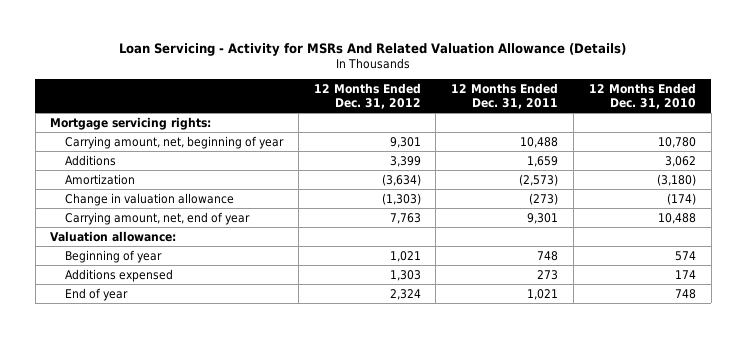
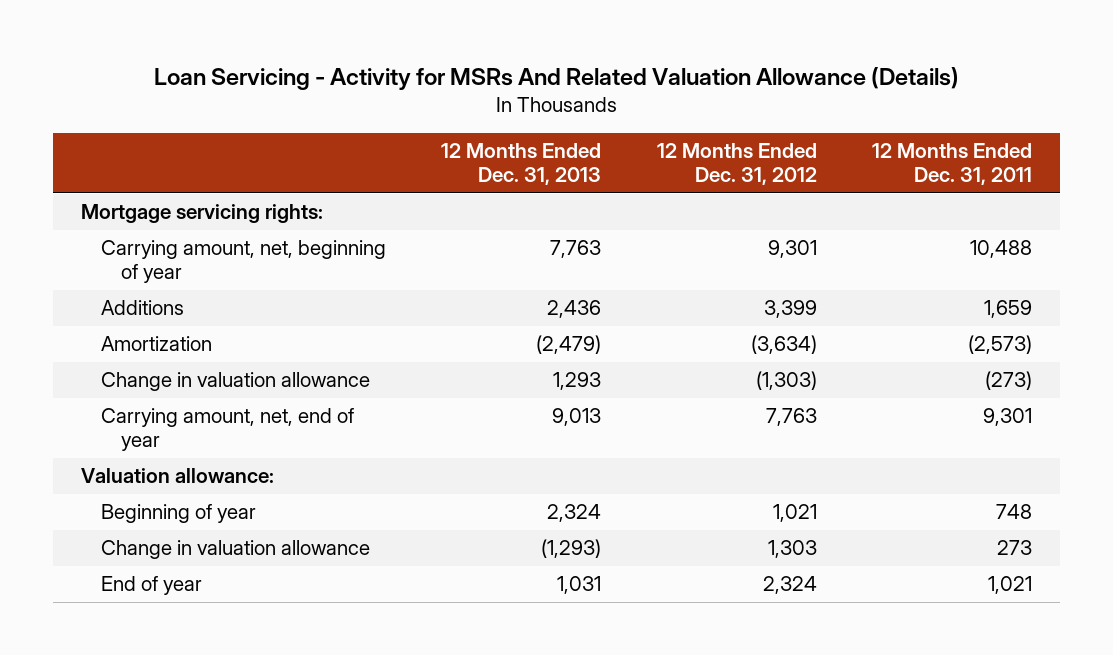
[588,82,696,109] 12 Months Ended Dec. 31, 2010 -> none
none -> [441,143,602,186] 12 Months Ended Dec. 31, 2013
[64,268,173,282] Additions expensed -> [100,540,370,560] Change in valuation allowance

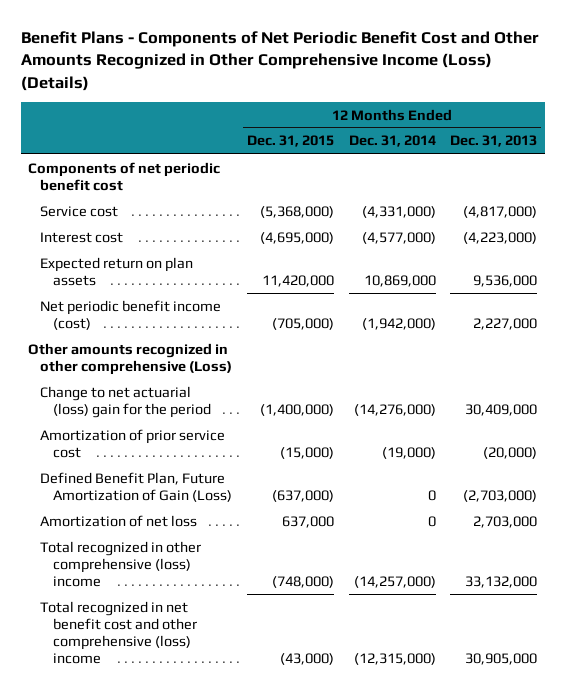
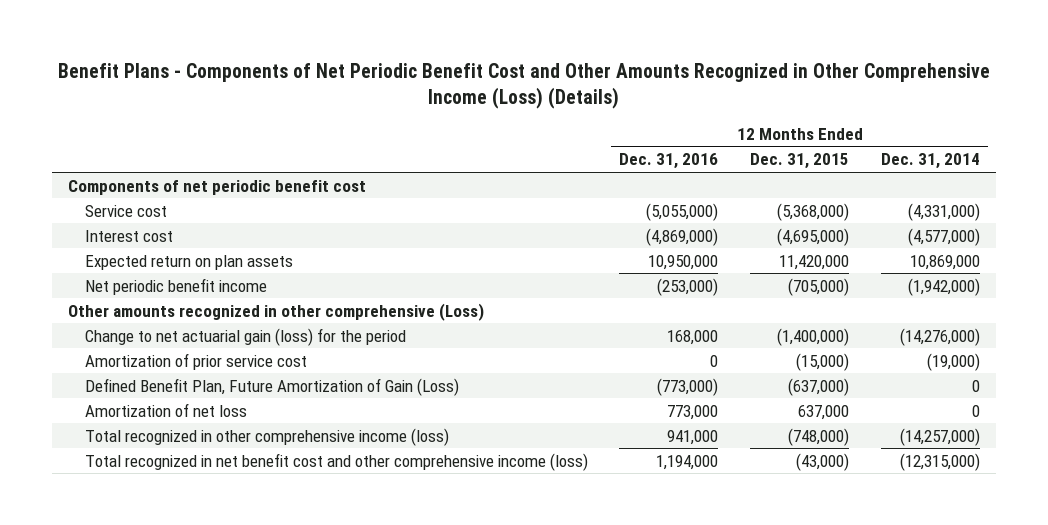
[450,135,538,148] Dec. 31, 2013 -> none
none -> [619,153,719,170] Dec. 31, 2016
[40,299,222,330] Net periodic benefit income (cost) -> [84,277,267,295] Net periodic benefit income
[40,385,211,418] Change to net actuarial (loss) gain for the period -> [84,327,406,346] Change to net actuarial gain (loss) for the period
[40,540,202,587] Total recognized in other comprehensive (loss) income -> [84,427,449,446] Total recognized in other comprehensive income (loss)
[40,600,197,665] Total recognized in net benefit cost and other comprehensive (loss) income -> [84,452,588,471] Total recognized in net benefit cost and other comprehensive income (loss)

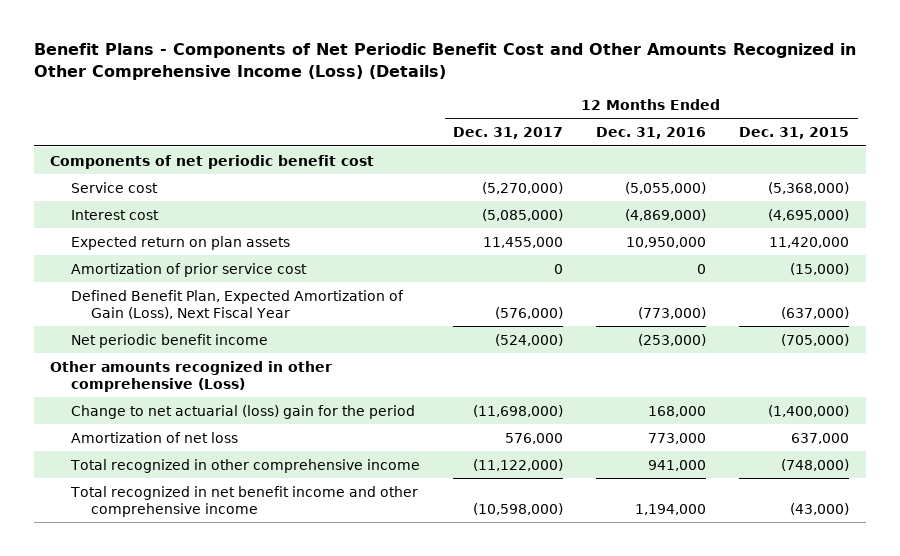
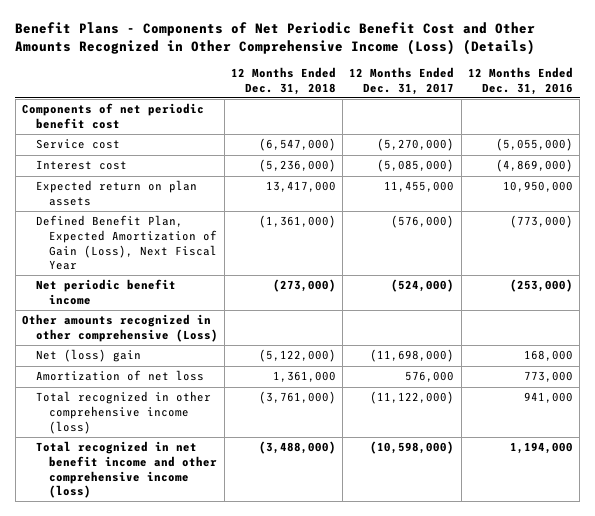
[739,127,850,140] Dec. 31, 2015 -> none
none -> [230,66,336,95] 12 Months Ended Dec. 31, 2018
[70,262,307,277] Amortization of prior service cost -> none
[70,404,415,419] Change to net actuarial (loss) gain for the period -> [35,349,141,363] Net (loss) gain
[69,458,420,473] Total recognized in other comprehensive income -> [35,391,211,434] Total recognized in other comprehensive income (loss)
[69,485,418,517] Total recognized in net benefit income and other comprehensive income -> [35,441,218,499] Total recognized in net benefit income and other comprehensive income (loss)

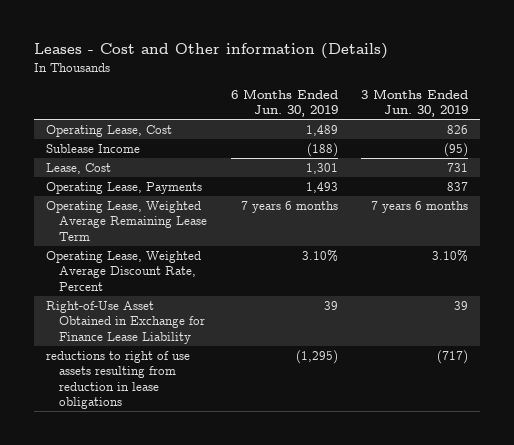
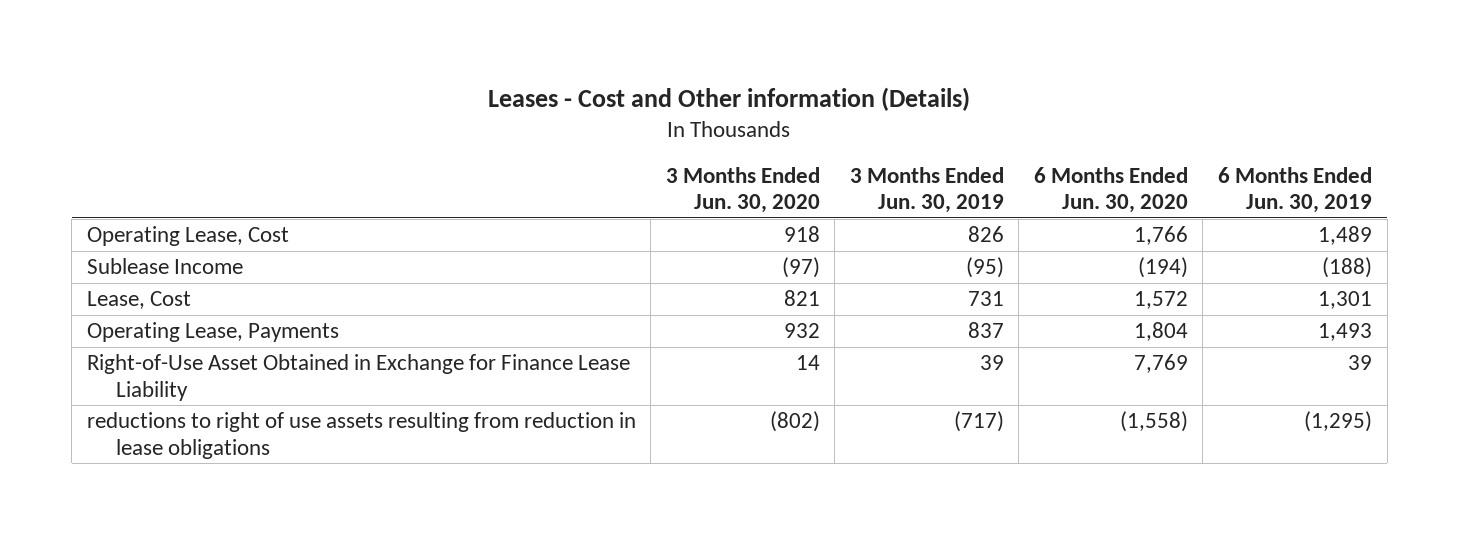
none -> [665,166,820,214] 3 Months Ended Jun. 30, 2020
none -> [1033,166,1188,214] 6 Months Ended Jun. 30, 2020
[46,200,207,241] Operating Lease, Weighted Average Remaining Lease Term -> none
[46,250,202,291] Operating Lease, Weighted Average Discount Rate, Percent -> none

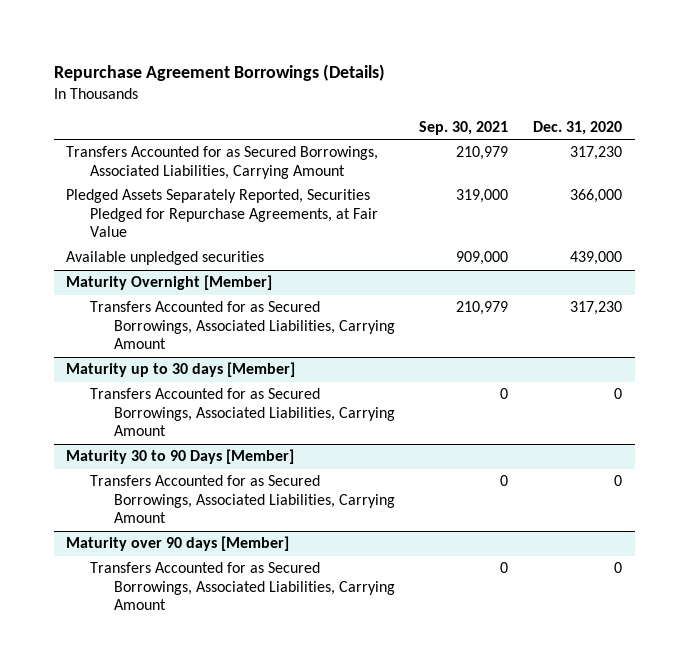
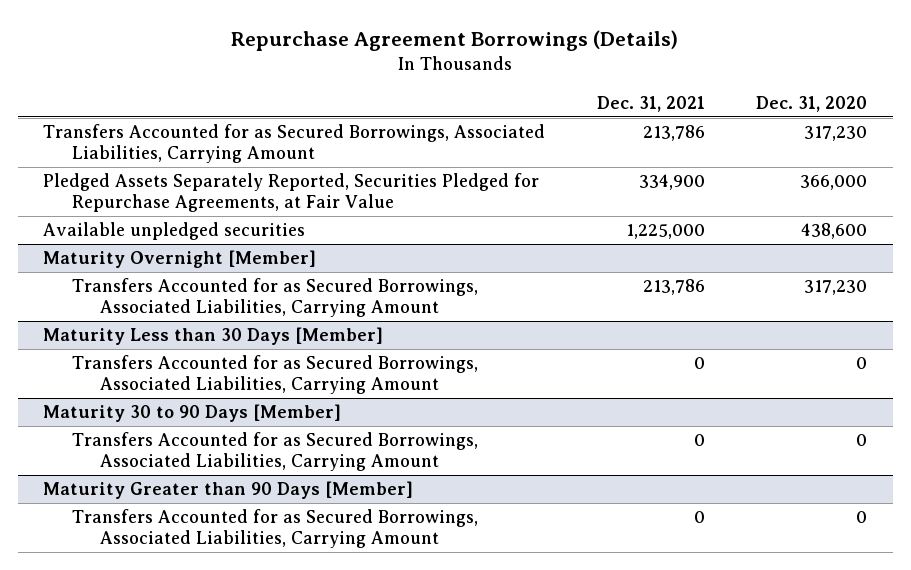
[419,121,509,136] Sep. 30, 2021 -> none
none -> [596,95,705,112] Dec. 31, 2021
[570,251,623,266] 439,000 -> [801,223,868,240] 438,600
[66,362,296,378] Maturity up to 30 days [Member] -> [43,327,384,346] Maturity Less than 30 Days [Member]
[66,536,290,552] Maturity over 90 days [Member] -> [43,481,414,500] Maturity Greater than 90 Days [Member]

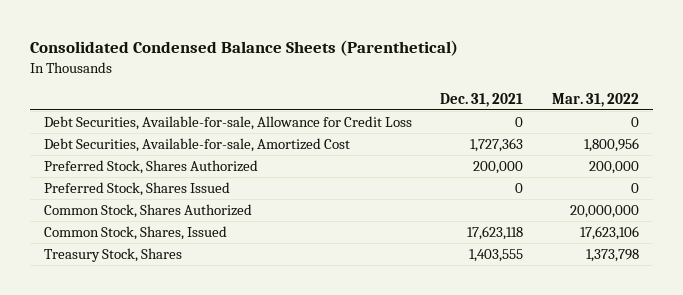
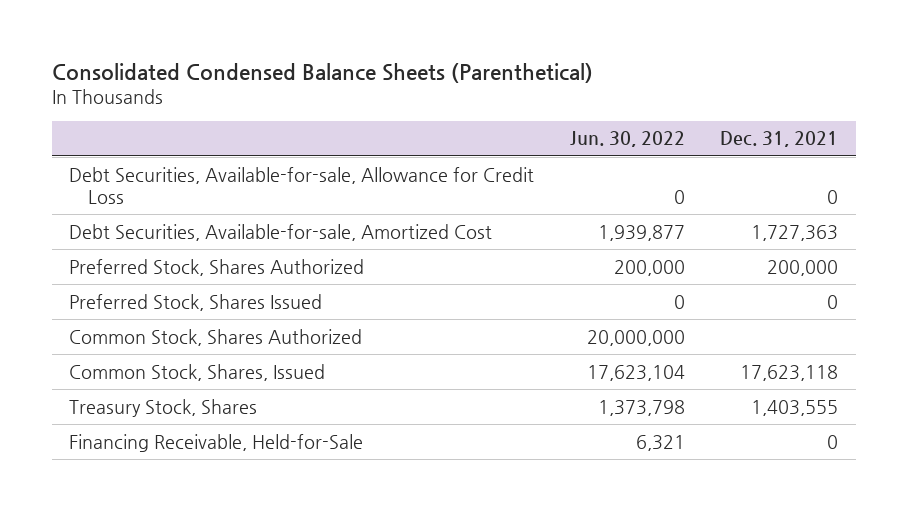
[551,92,639,107] Mar. 31, 2022 -> none
none -> [569,131,685,148] Jun. 30, 2022
none -> [69,433,364,452] Financing Receivable, Held-for-Sale

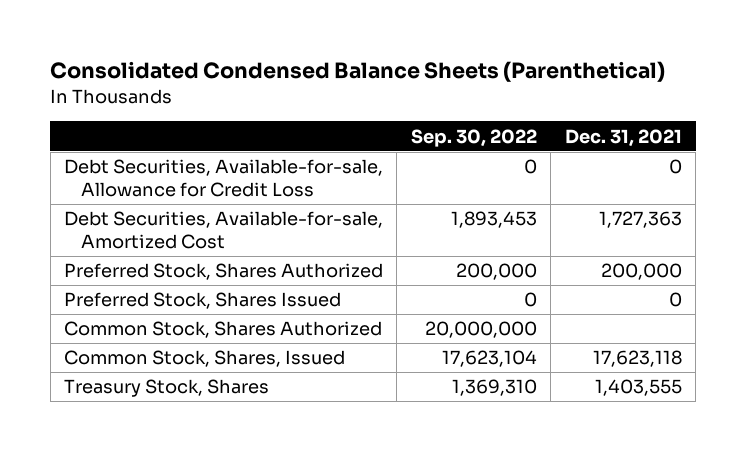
[569,131,685,148] Jun. 30, 2022 -> none
none -> [410,128,537,147] Sep. 30, 2022
[69,433,364,452] Financing Receivable, Held-for-Sale -> none

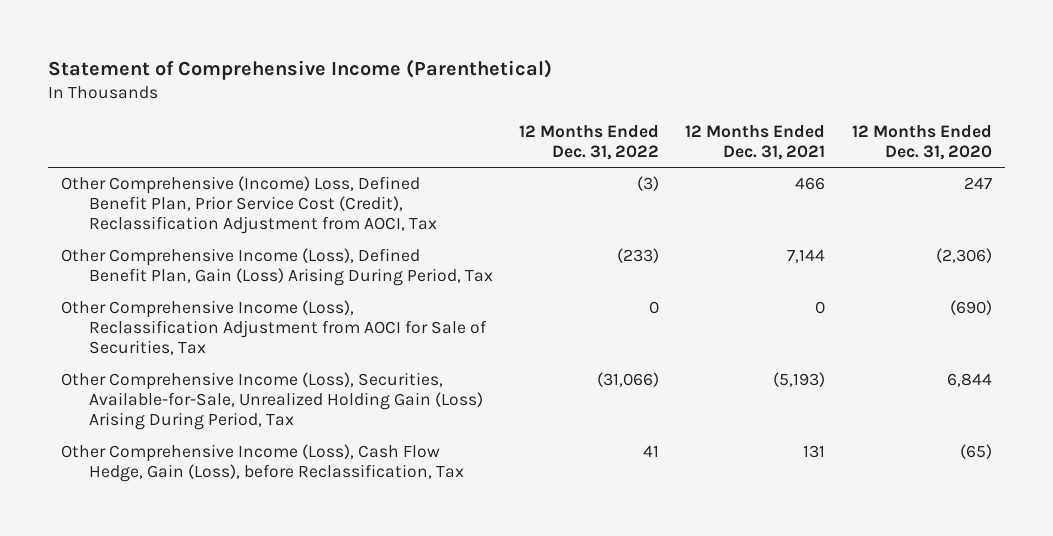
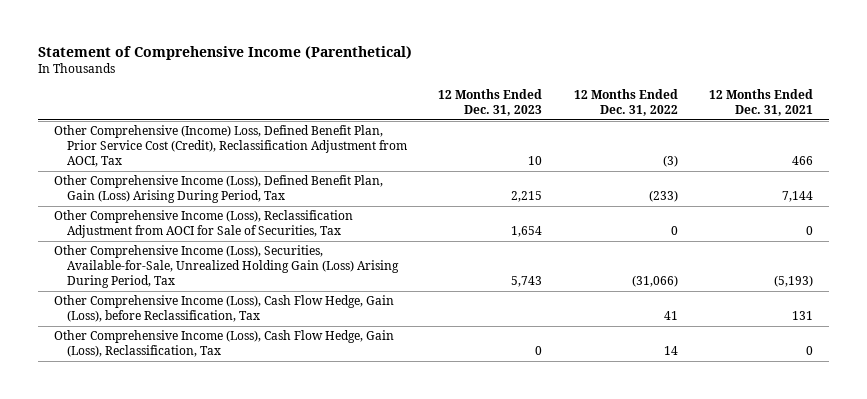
[851,124,992,160] 12 Months Ended Dec. 31, 2020 -> none
none -> [438,89,543,117] 12 Months Ended Dec. 31, 2023
none -> [53,330,394,358] Other Comprehensive Income (Loss), Cash Flow Hedge, Gain (Loss), Reclassification, Tax

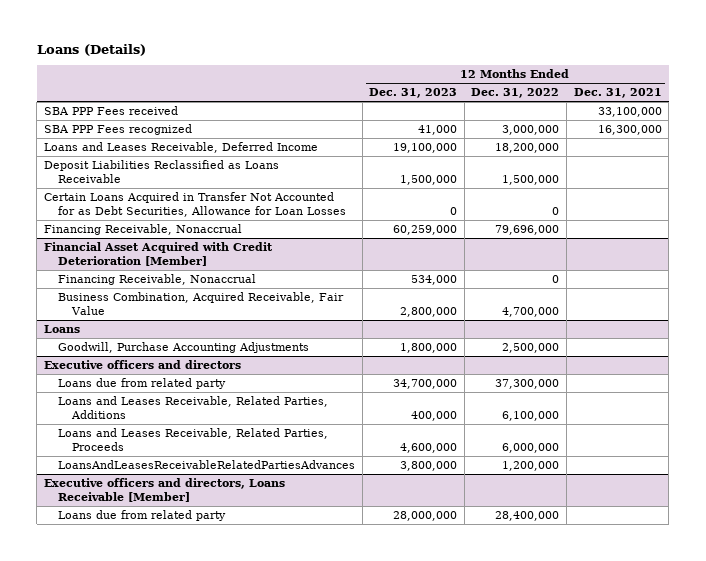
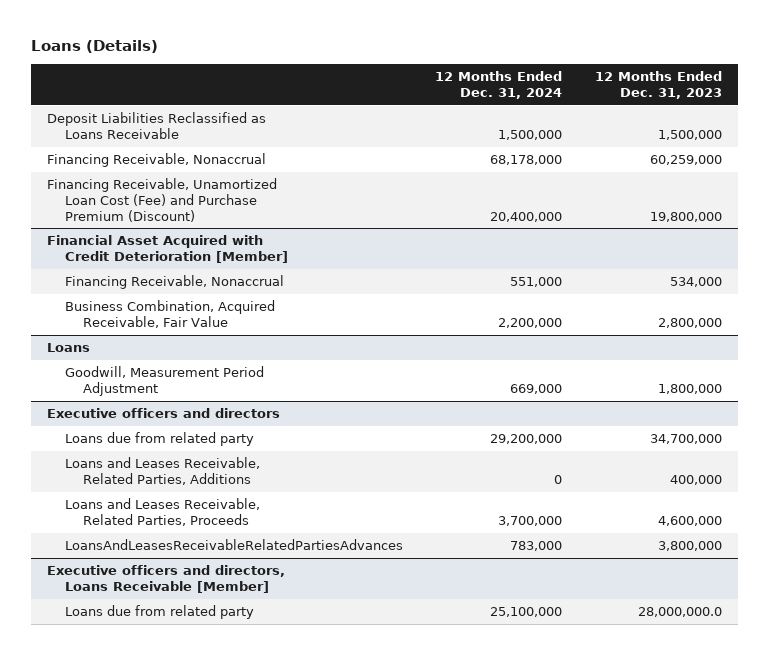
[471,88,560,99] Dec. 31, 2022 -> none
[573,88,662,99] Dec. 31, 2021 -> none
none -> [435,71,563,100] 12 Months Ended Dec. 31, 2024
[43,106,178,116] SBA PPP Fees received -> none
[43,124,192,136] SBA PPP Fees recognized -> none
[43,142,318,154] Loans and Leases Receivable, Deferred Income -> none
[43,192,347,217] Certain Loans Acquired in Transfer Not Accounted for as Debt Securities, Allowance for Loan Losses -> none
none -> [46,178,277,222] Financing Receivable, Unamortized Loan Cost (Fee) and Purchase Premium (Discount)
[58,342,310,354] Goodwill, Purchase Accounting Adjustments -> [64,366,264,397] Goodwill, Measurement Period Adjustment
[393,511,458,522] 28,000,000 -> [637,607,722,618] 28,000,000.0

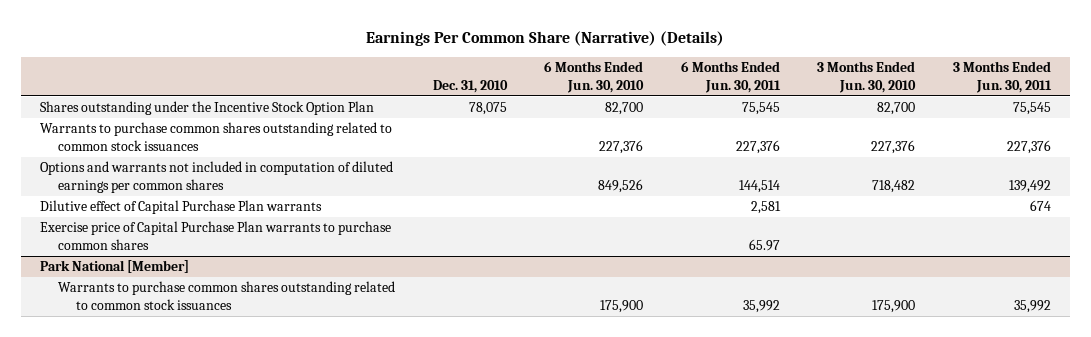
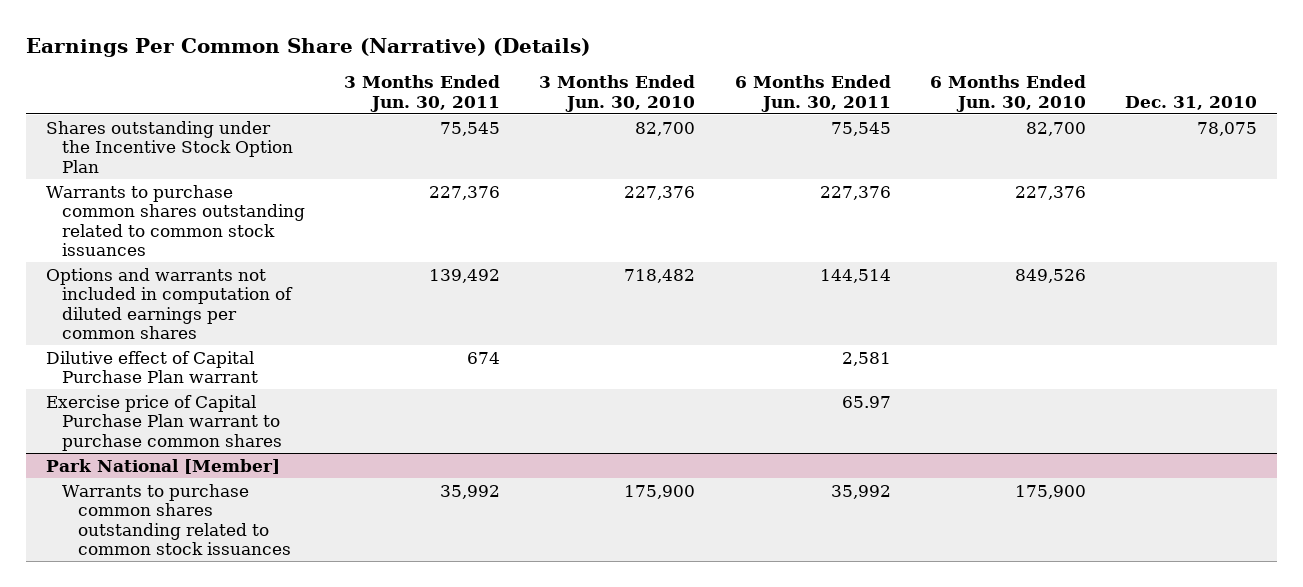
[39,200,322,215] Dilutive effect of Capital Purchase Plan warrants -> [46,350,258,384] Dilutive effect of Capital Purchase Plan warrant
[39,221,391,251] Exercise price of Capital Purchase Plan warrants to purchase common shares -> [46,394,282,451] Exercise price of Capital Purchase Plan warrant to purchase common shares

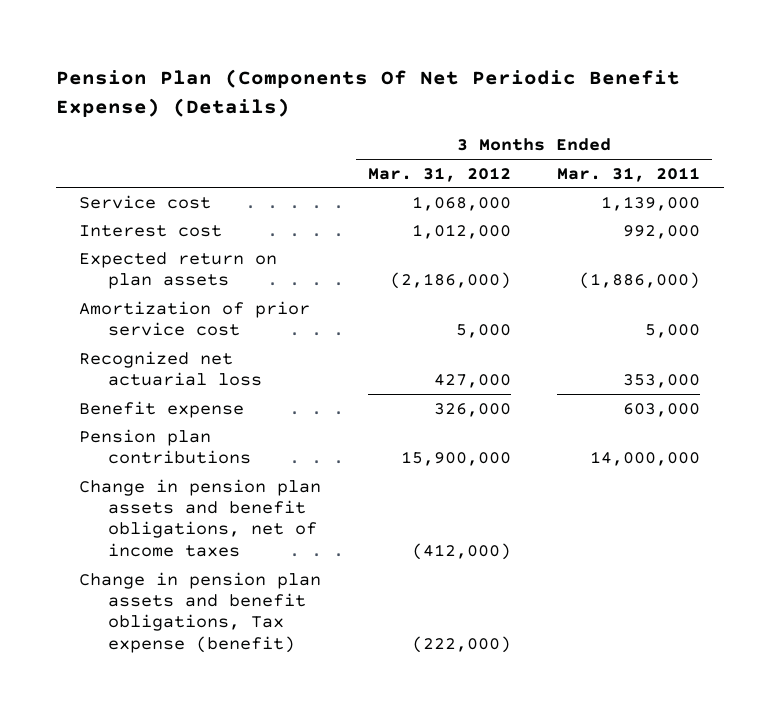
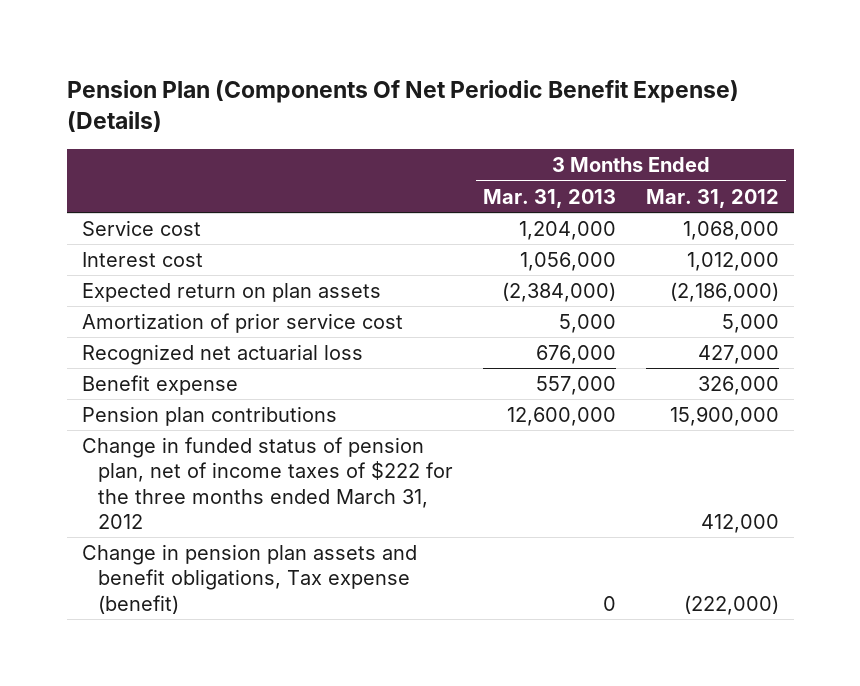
[557,166,701,182] Mar. 31, 2011 -> none
none -> [483,188,617,208] Mar. 31, 2013
[79,478,322,557] Change in pension plan assets and benefit obligations, net of income taxes -> [81,437,454,530] Change in funded status of pension plan, net of income taxes of $222 for the three months ended March 31, 2012
[411,542,511,560] (412,000) -> [700,514,779,534] 412,000

